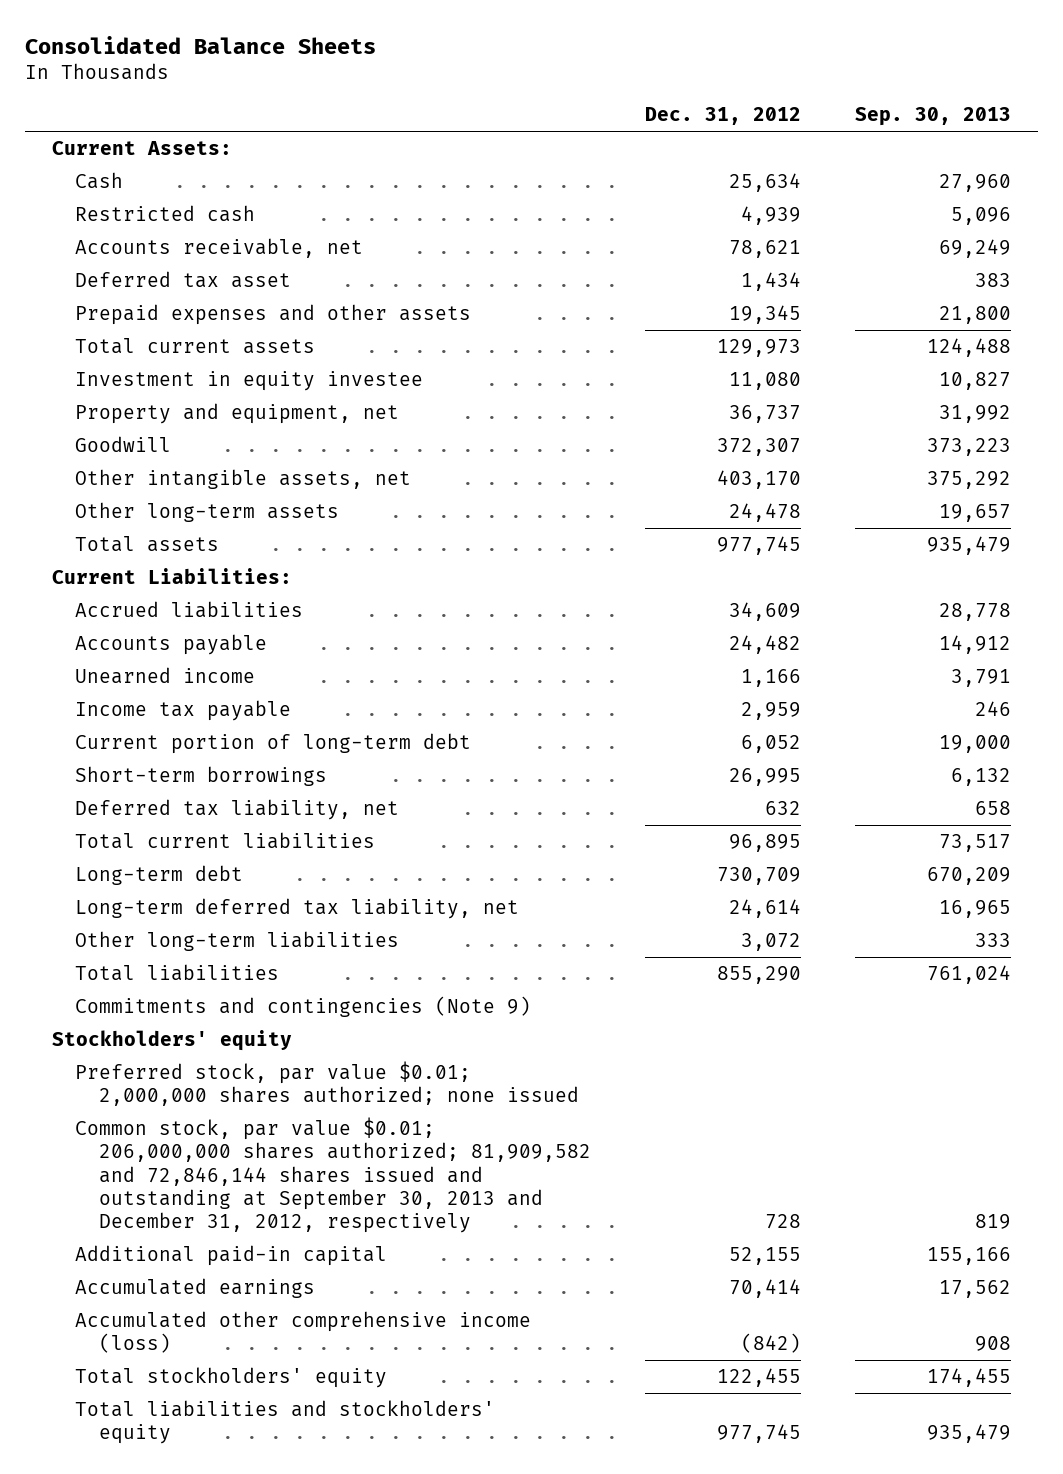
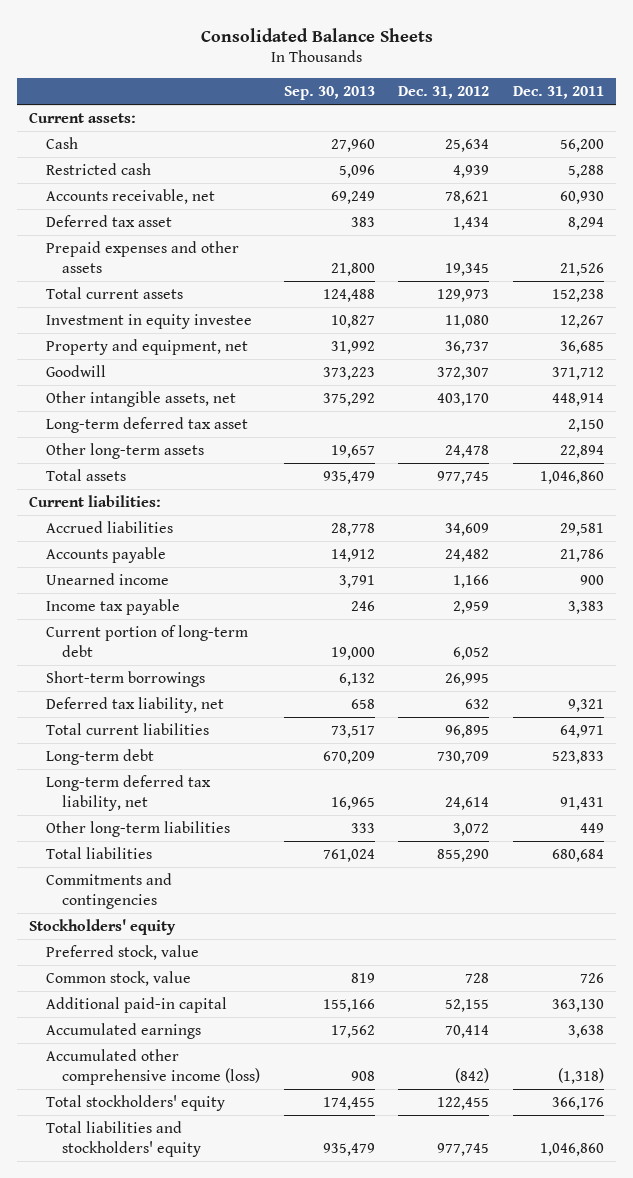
none -> [512,85,604,99] Dec. 31, 2011
[51,141,232,156] Current Assets: -> [29,111,137,123] Current assets:
none -> [45,416,248,433] Long-term deferred tax asset
[51,568,292,585] Current Liabilities: -> [29,494,162,507] Current liabilities:
[75,996,532,1018] Commitments and contingencies (Note 9) -> [45,872,172,909] Commitments and contingencies
[75,1061,580,1107] Preferred stock, par value $0.01; 2,000,000 shares authorized; none issued -> [45,944,199,960] Preferred stock, value
[75,1117,592,1234] Common stock, par value $0.01; 206,000,000 shares authorized; 81,909,582 and 72,846,144 shares issued and outstanding at September 30, 2013 and December 31, 2012, respectively -> [45,970,191,986] Common stock, value

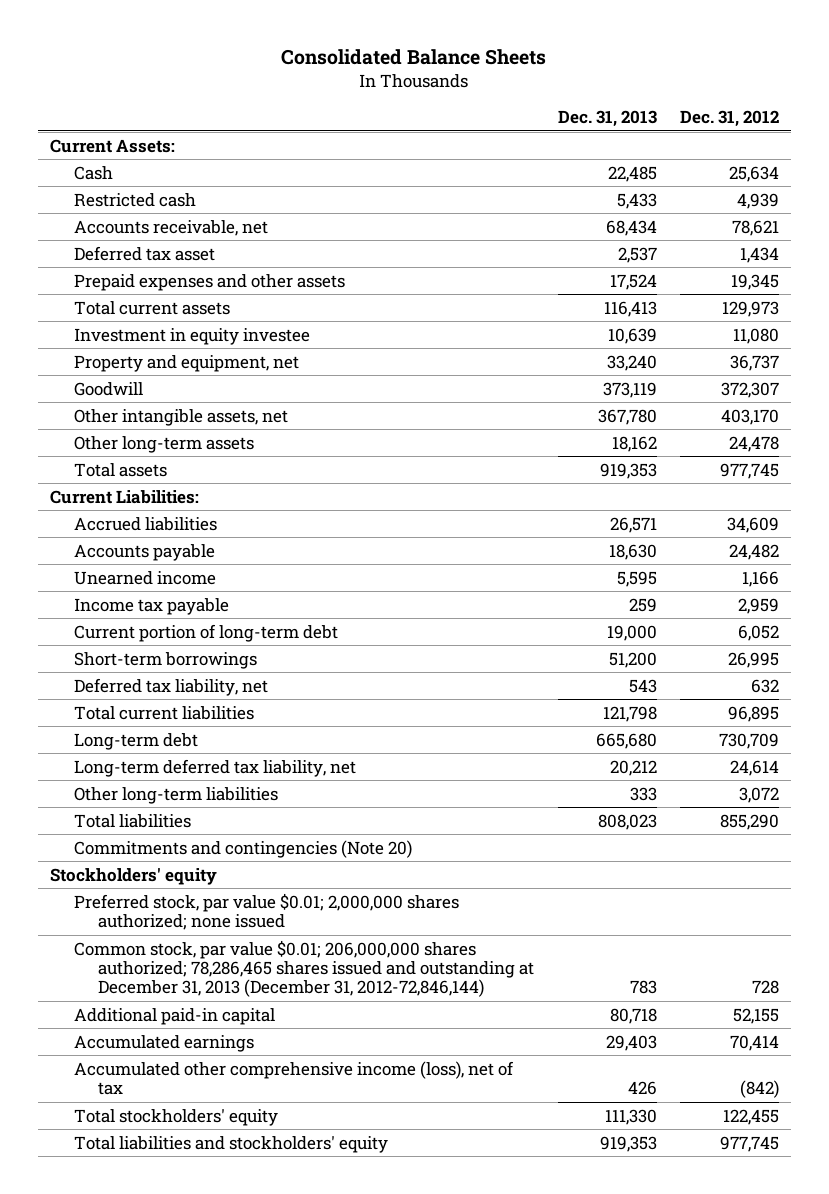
[283,85,375,100] Sep. 30, 2013 -> none
[512,85,604,99] Dec. 31, 2011 -> none
none -> [557,110,657,128] Dec. 31, 2013
[29,111,137,123] Current assets: -> [49,138,175,153] Current Assets:
[45,416,248,433] Long-term deferred tax asset -> none
[29,494,162,507] Current liabilities: -> [49,489,199,504] Current Liabilities:
[45,872,172,909] Commitments and contingencies -> [73,839,412,858] Commitments and contingencies (Note 20)
[45,944,199,960] Preferred stock, value -> [73,892,459,931] Preferred stock, par value $0.01; 2,000,000 shares authorized; none issued
[45,970,191,986] Common stock, value -> [73,939,535,998] Common stock, par value $0.01; 206,000,000 shares authorized; 78,286,465 shares issued and outstanding at December 31, 2013 (December 31, 2012-72,846,144)
[45,1048,261,1085] Accumulated other comprehensive income (loss) -> [73,1060,514,1096] Accumulated other comprehensive income (loss), net of tax

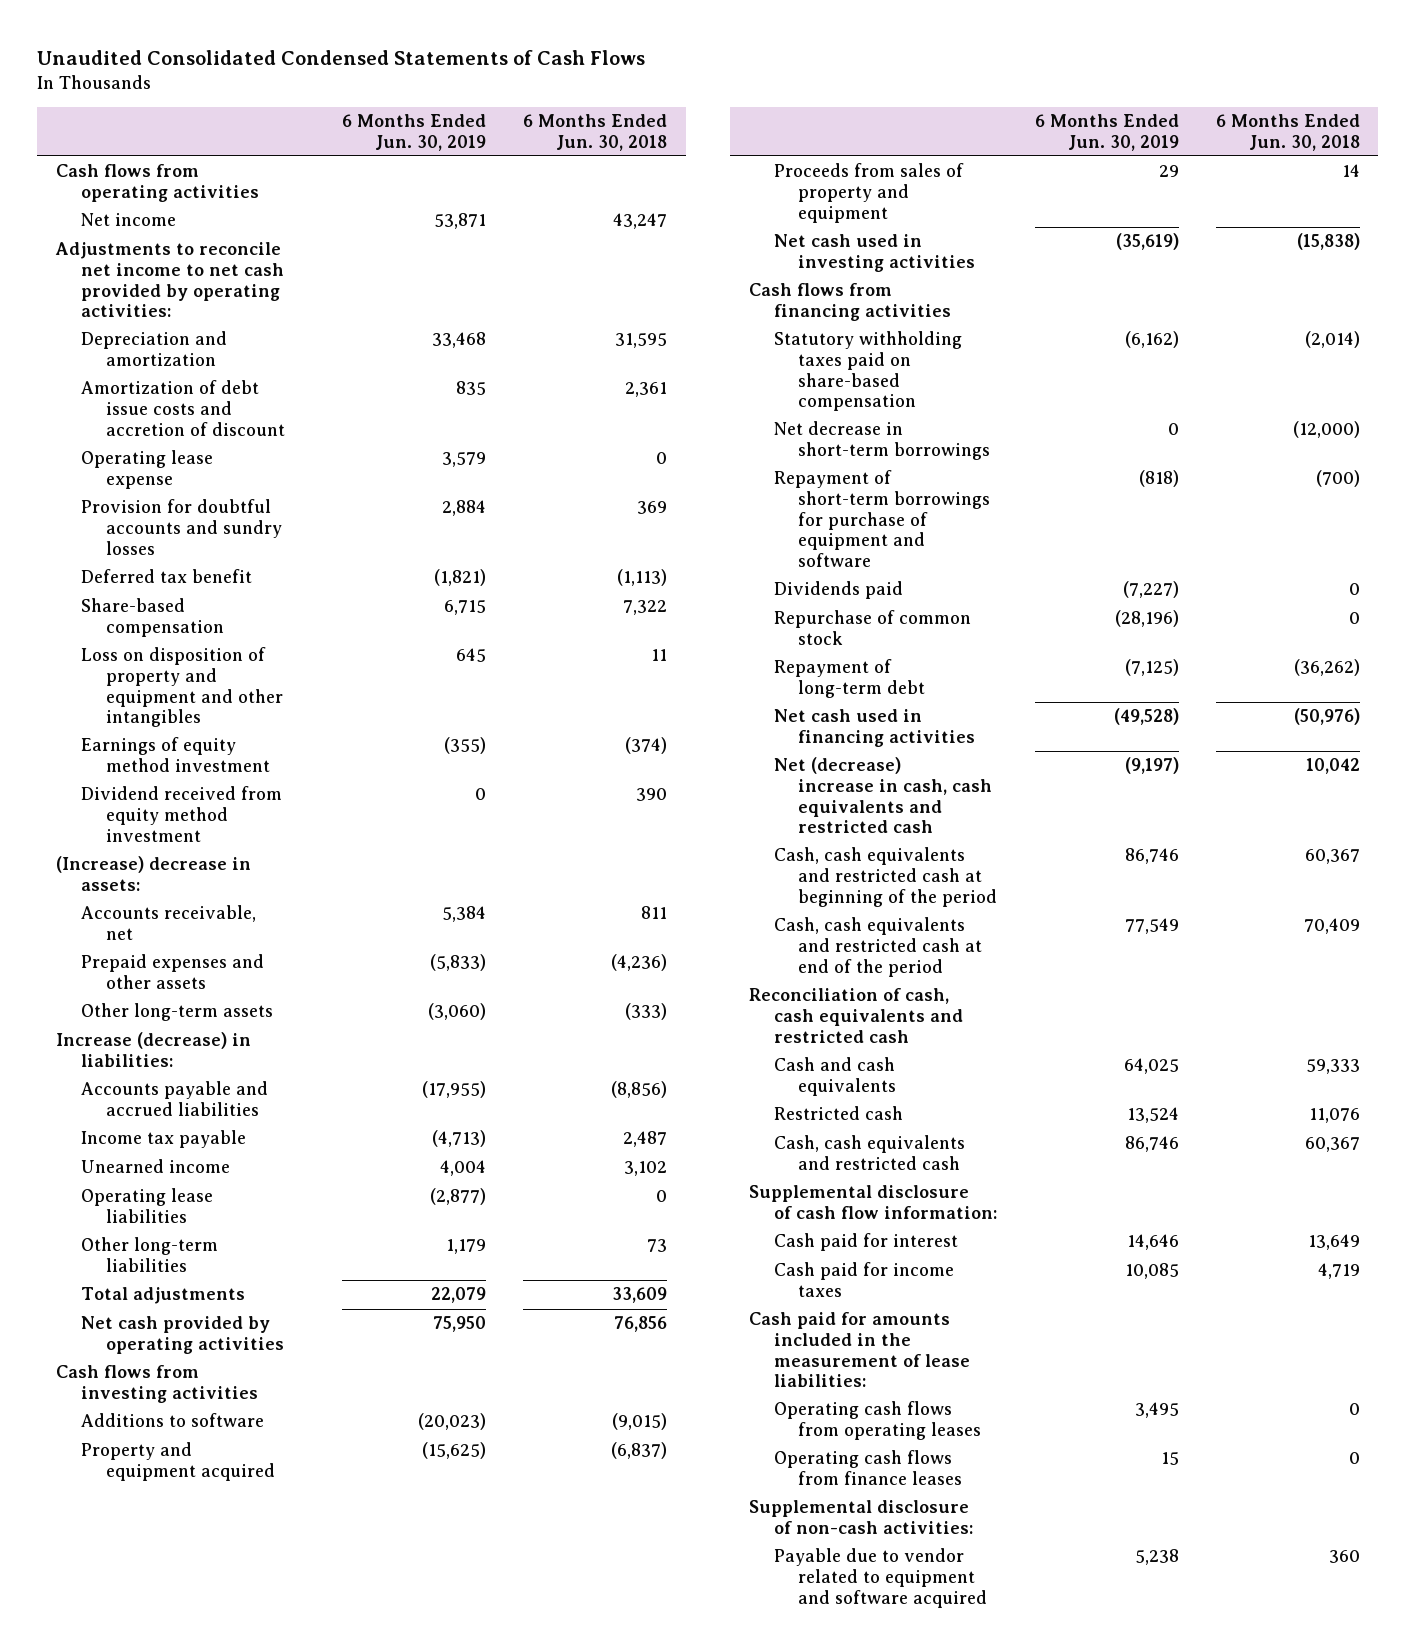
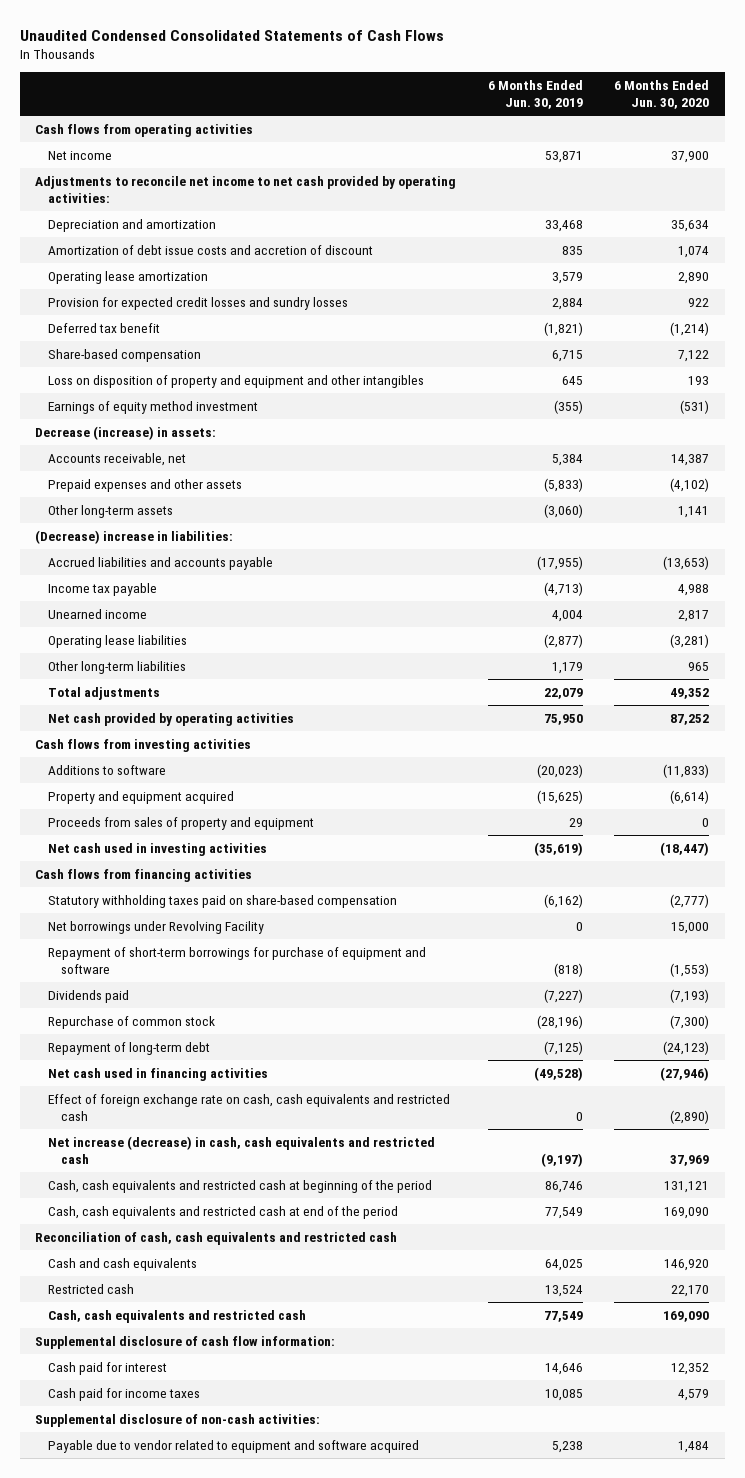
[37,49,646,65] Unaudited Consolidated Condensed Statements of Cash Flows -> [19,29,444,41] Unaudited Condensed Consolidated Statements of Cash Flows
[523,114,668,151] 6 Months Ended Jun. 30, 2018 -> none
none -> [614,80,710,109] 6 Months Ended Jun. 30, 2020
[80,450,213,490] Operating lease expense -> [48,270,209,284] Operating lease amortization
[80,499,282,555] Provision for doubtful accounts and sundry losses -> [48,296,349,310] Provision for expected credit losses and sundry losses
[80,786,282,842] Dividend received from equity method investment -> none
[55,856,251,892] (Increase) decrease in assets: -> [35,425,217,440] Decrease (increase) in assets:
[55,1032,251,1068] Increase (decrease) in liabilities: -> [35,529,234,544] (Decrease) increase in liabilities:
[80,1081,268,1117] Accounts payable and accrued liabilities -> [48,556,274,570] Accrued liabilities and accounts payable
[773,421,991,461] Net decrease in short-term borrowings -> none
none -> [48,920,265,934] Net borrowings under Revolving Facility
none -> [48,1093,451,1121] Effect of foreign exchange rate on cash, cash equivalents and restricted cash
[773,757,993,834] Net (decrease) increase in cash, cash equivalents and restricted cash -> [48,1135,436,1164] Net increase (decrease) in cash, cash equivalents and restricted cash
[1124,1136,1179,1153] 86,746 -> [543,1310,583,1322] 77,549
[748,1312,970,1388] Cash paid for amounts included in the measurement of lease liabilities: -> none
[773,1401,982,1441] Operating cash flows from operating leases -> none
[773,1450,963,1486] Operating cash flows from finance leases -> none

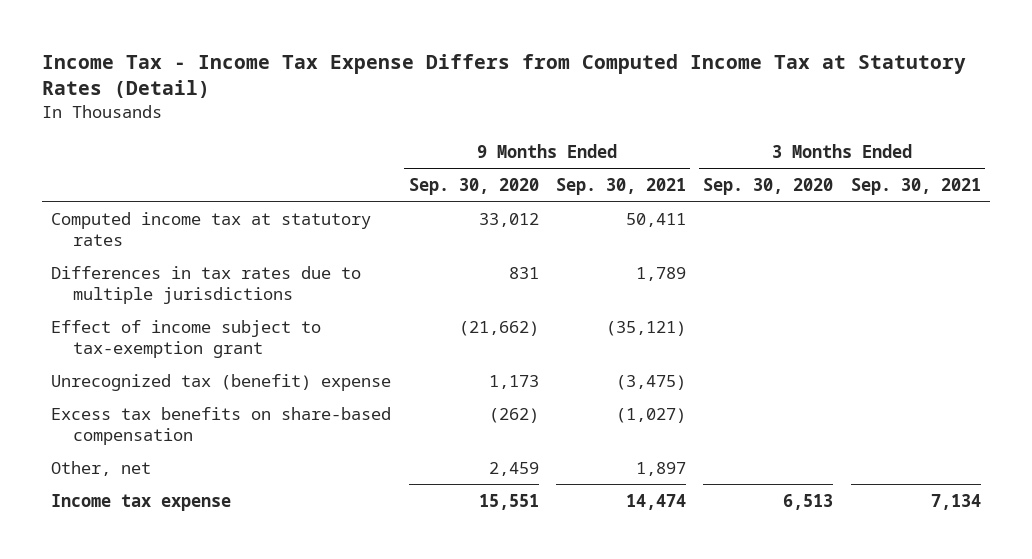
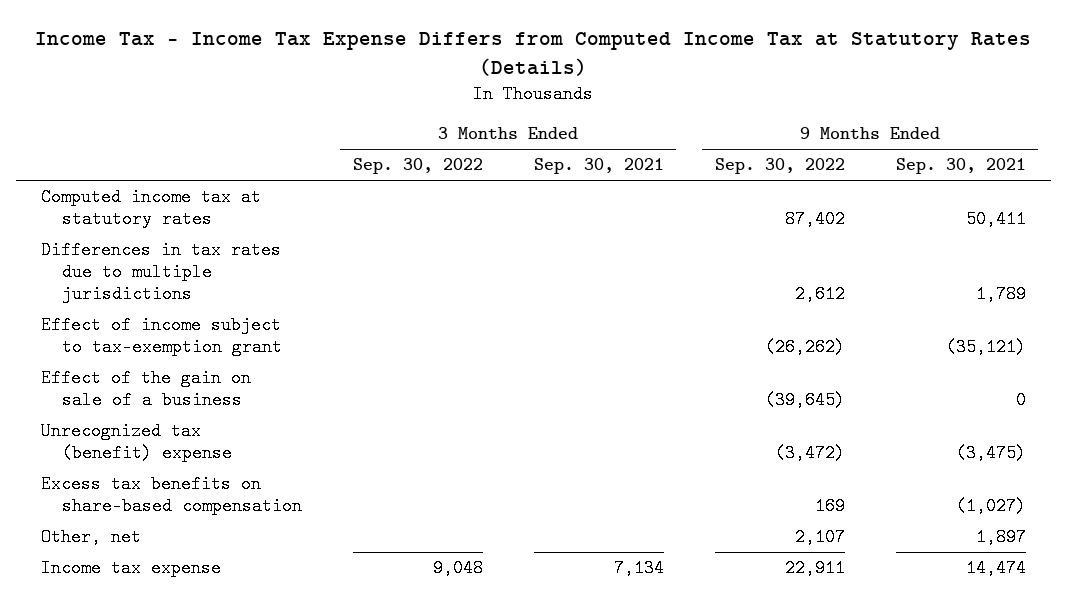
[42,53,967,99] Income Tax - Income Tax Expense Differs from Computed Income Tax at Statutory Rates (Detail) -> [35,31,1032,76] Income Tax - Income Tax Expense Differs from Computed Income Tax at Statutory Rates (Details)
[408,177,539,195] Sep. 30, 2020 -> none
[703,177,834,195] Sep. 30, 2020 -> none
none -> [352,158,483,175] Sep. 30, 2022
none -> [714,158,845,175] Sep. 30, 2022
none -> [41,369,252,410] Effect of the gain on sale of a business

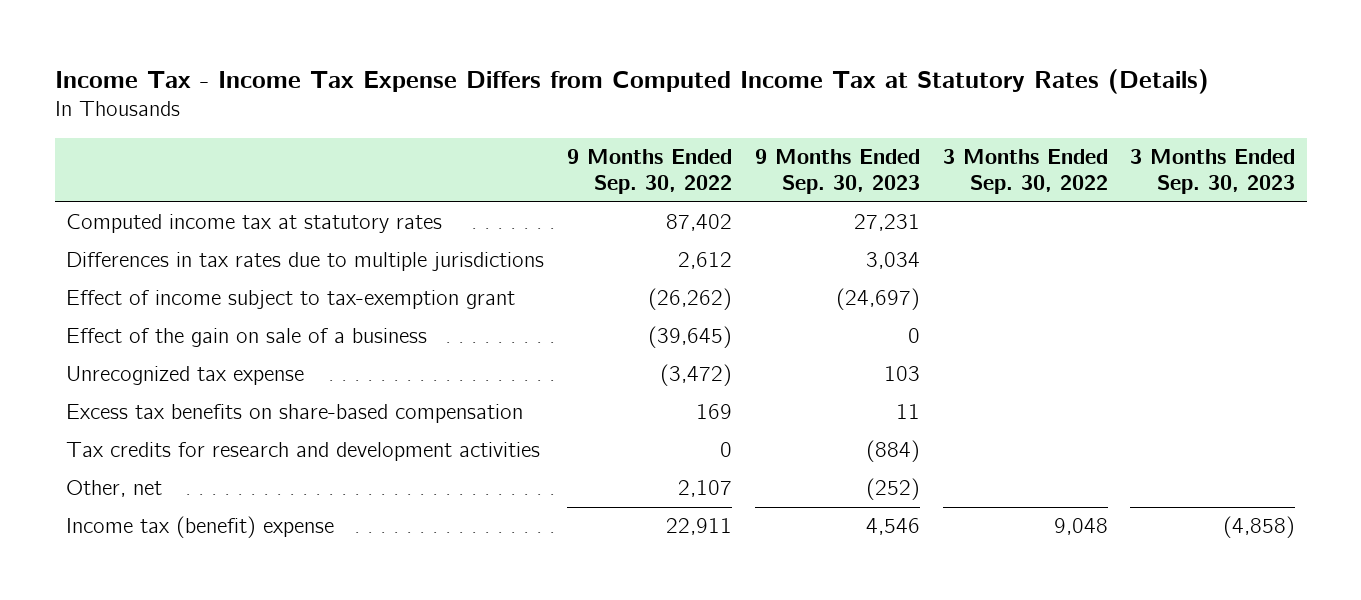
[533,158,664,175] Sep. 30, 2021 -> none
[895,158,1026,175] Sep. 30, 2021 -> none
none -> [754,148,920,195] 9 Months Ended Sep. 30, 2023
none -> [1130,148,1296,195] 3 Months Ended Sep. 30, 2023
[41,422,232,463] Unrecognized tax (benefit) expense -> [66,366,305,386] Unrecognized tax expense
none -> [66,442,541,462] Tax credits for research and development activities
[41,559,222,578] Income tax expense -> [66,516,335,539] Income tax (benefit) expense

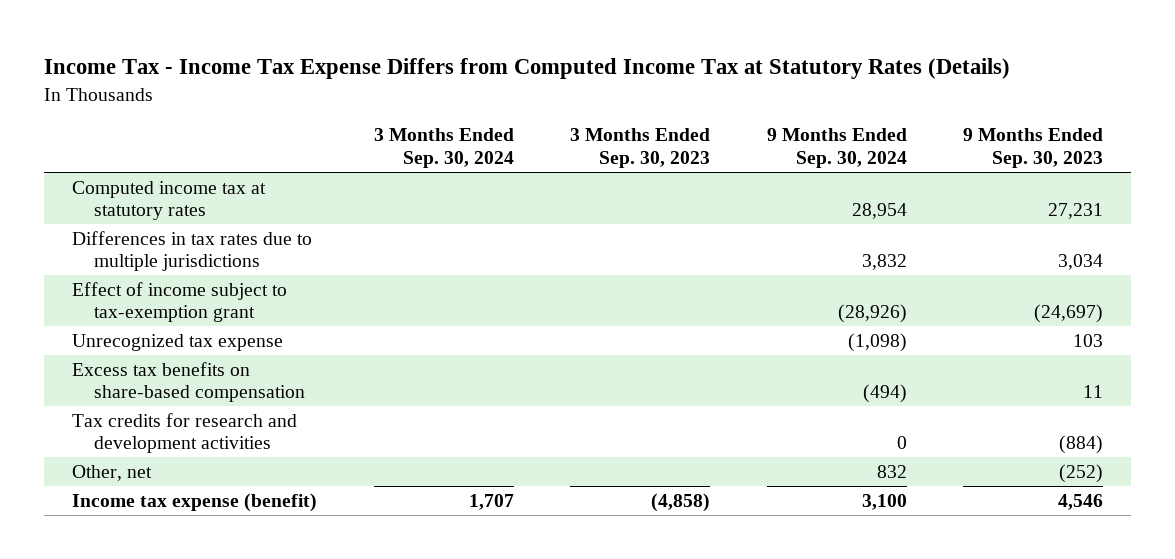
[566,148,732,195] 9 Months Ended Sep. 30, 2022 -> none
[942,148,1108,195] 3 Months Ended Sep. 30, 2022 -> none
none -> [373,128,514,169] 3 Months Ended Sep. 30, 2024
none -> [766,128,907,169] 9 Months Ended Sep. 30, 2024
[66,328,428,348] Effect of the gain on sale of a business -> none
[66,516,335,539] Income tax (benefit) expense -> [72,492,318,512] Income tax expense (benefit)

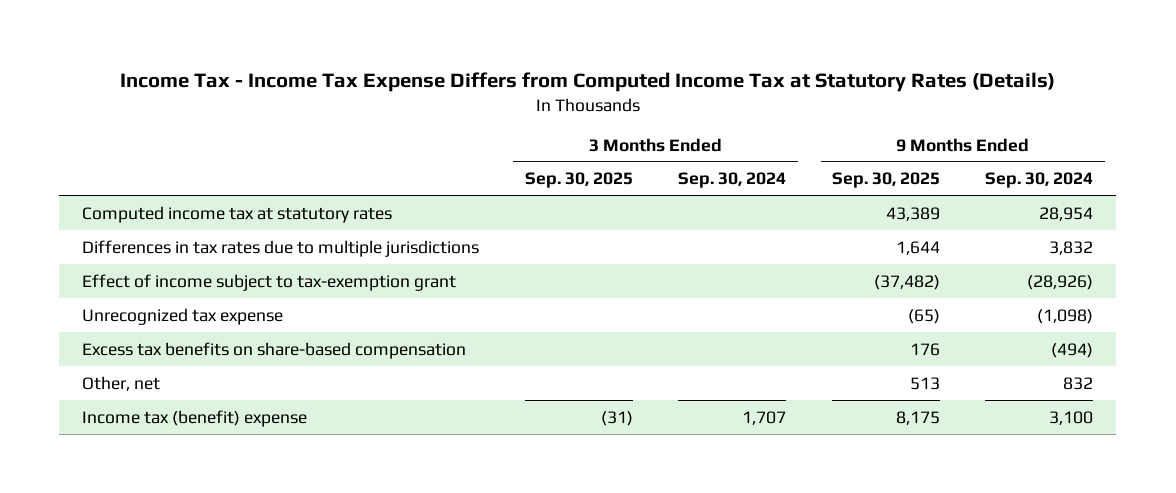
[570,128,711,169] 3 Months Ended Sep. 30, 2023 -> none
[963,128,1104,169] 9 Months Ended Sep. 30, 2023 -> none
none -> [524,172,633,189] Sep. 30, 2025
none -> [831,172,940,189] Sep. 30, 2025
[72,412,298,454] Tax credits for research and development activities -> none
[72,492,318,512] Income tax expense (benefit) -> [82,409,308,427] Income tax (benefit) expense

